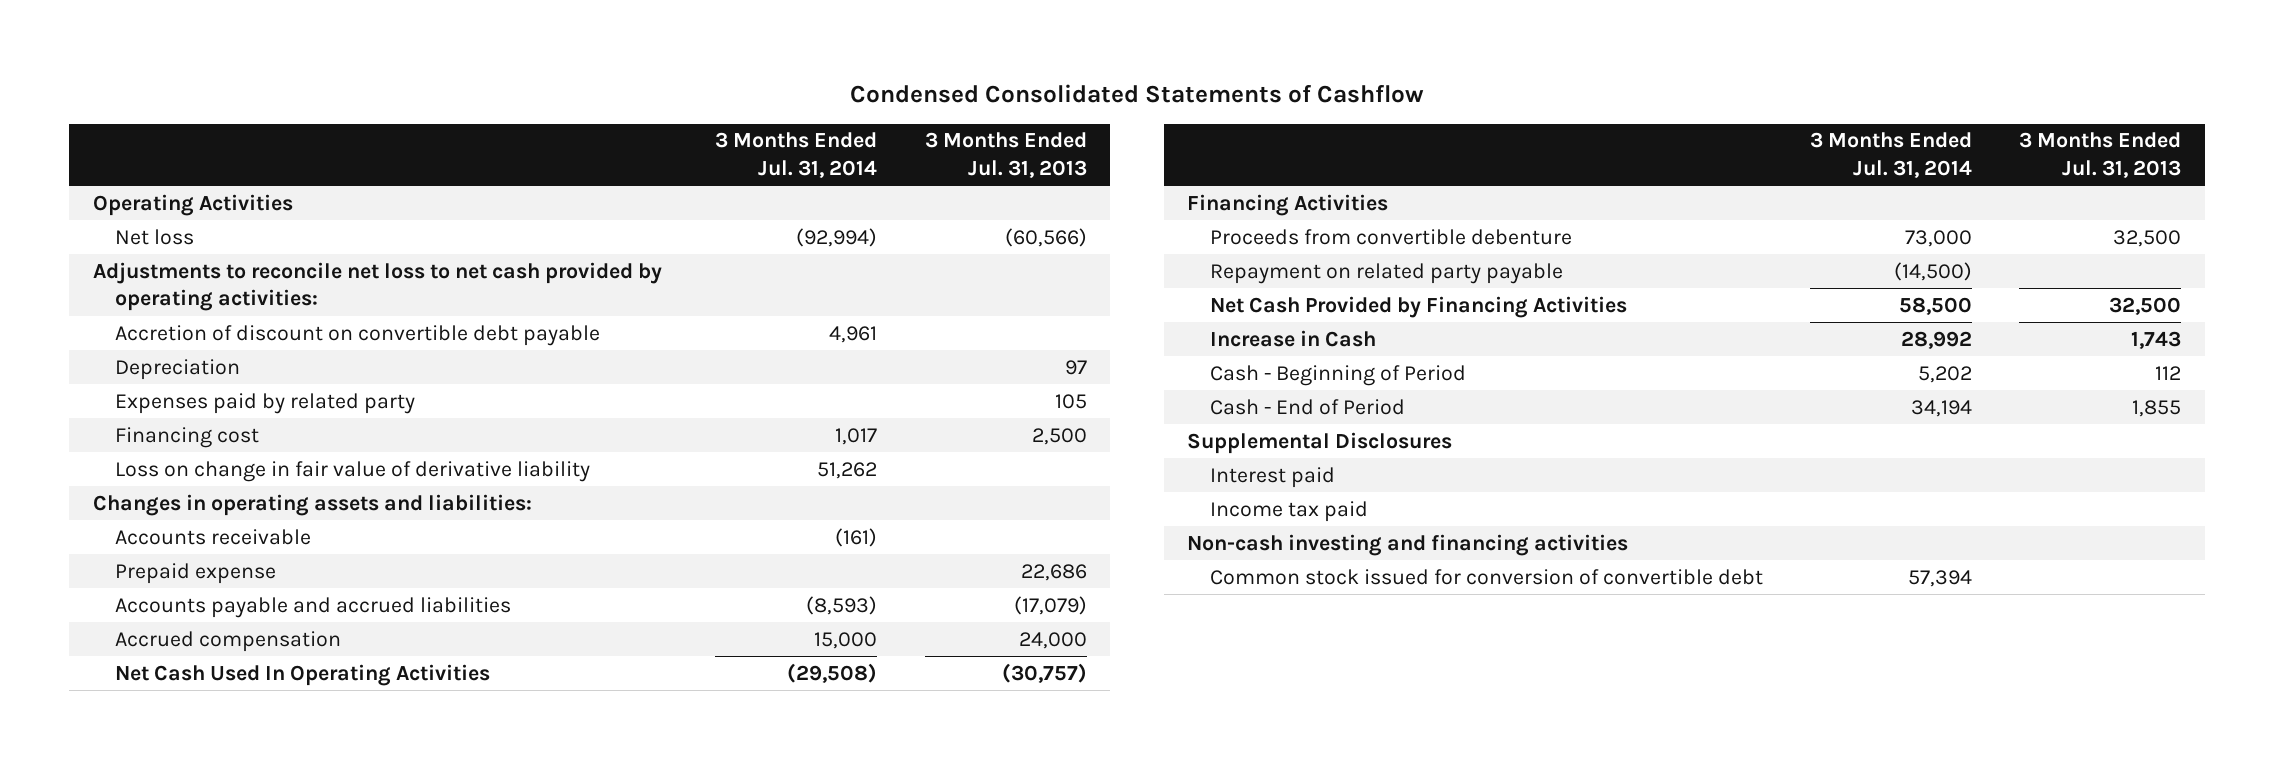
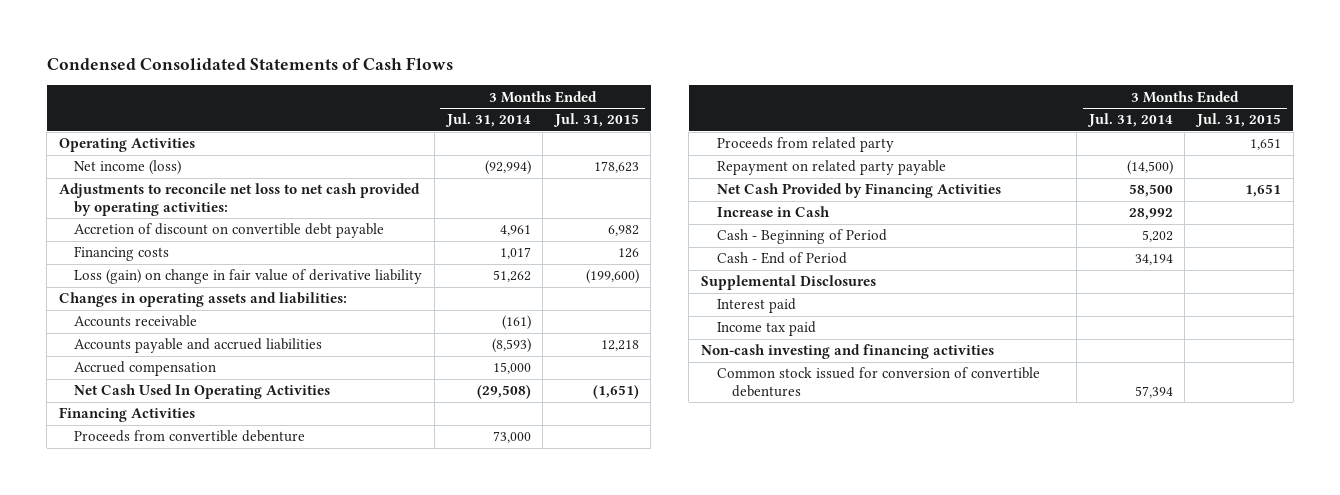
[849,84,1424,104] Condensed Consolidated Statements of Cashflow -> [46,57,453,71] Condensed Consolidated Statements of Cash Flows
[924,132,1087,179] 3 Months Ended Jul. 31, 2013 -> none
none -> [552,113,639,128] Jul. 31, 2015
[115,228,195,245] Net loss -> [74,160,182,176] Net income (loss)
[115,358,241,380] Depreciation -> none
[115,392,416,414] Expenses paid by related party -> none
[115,426,260,448] Financing cost -> [74,246,170,262] Financing costs
[115,460,591,482] Loss on change in fair value of derivative liability -> [74,269,423,285] Loss (gain) on change in fair value of derivative liability
[115,562,277,584] Prepaid expense -> none
none -> [716,137,894,153] Proceeds from related party
[1209,568,1763,585] Common stock issued for conversion of convertible debt -> [716,367,1040,397] Common stock issued for conversion of convertible debentures

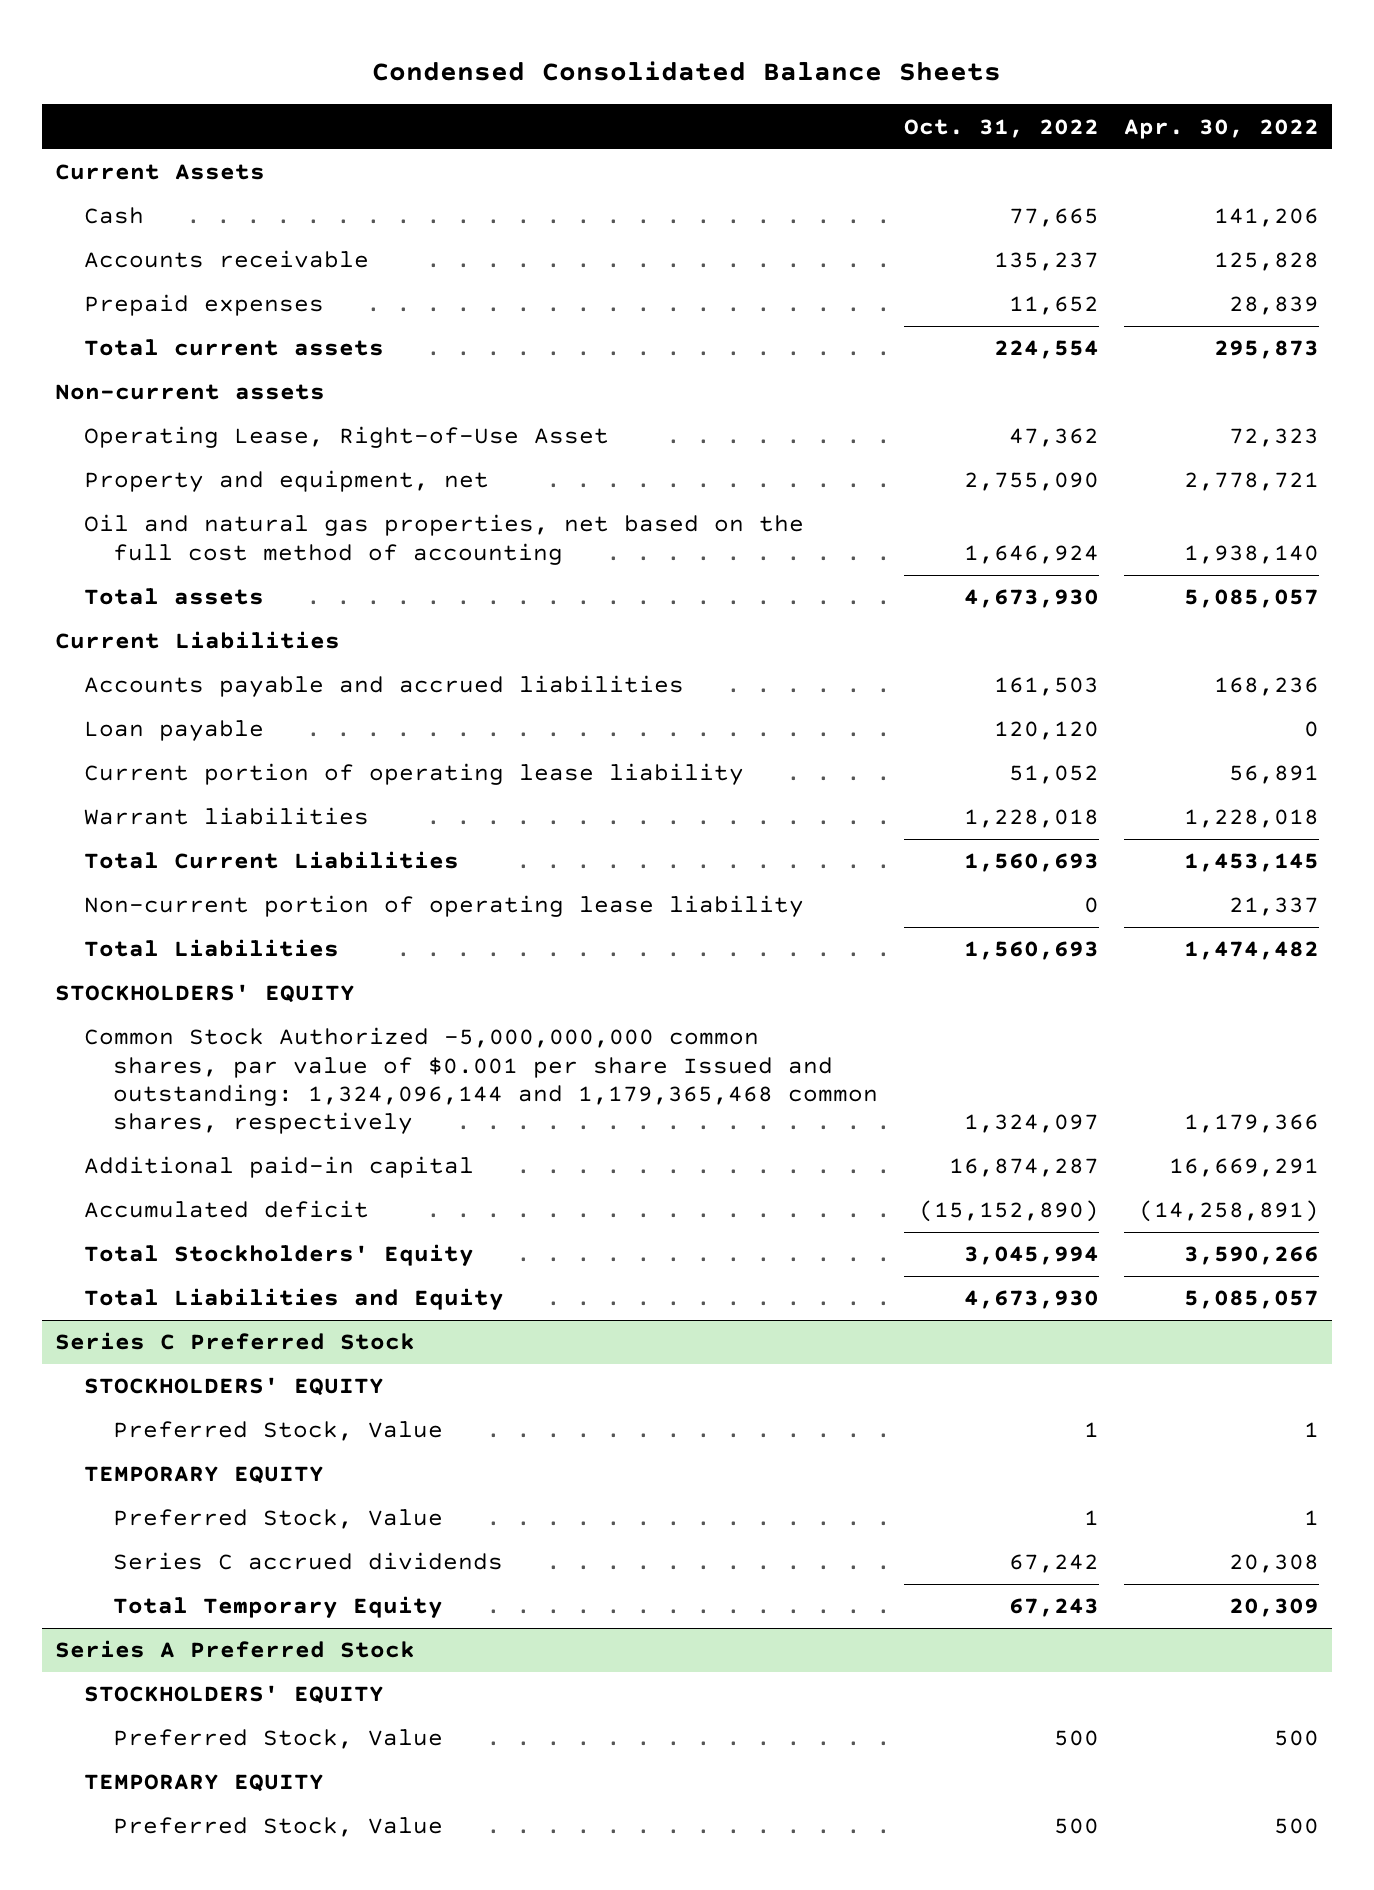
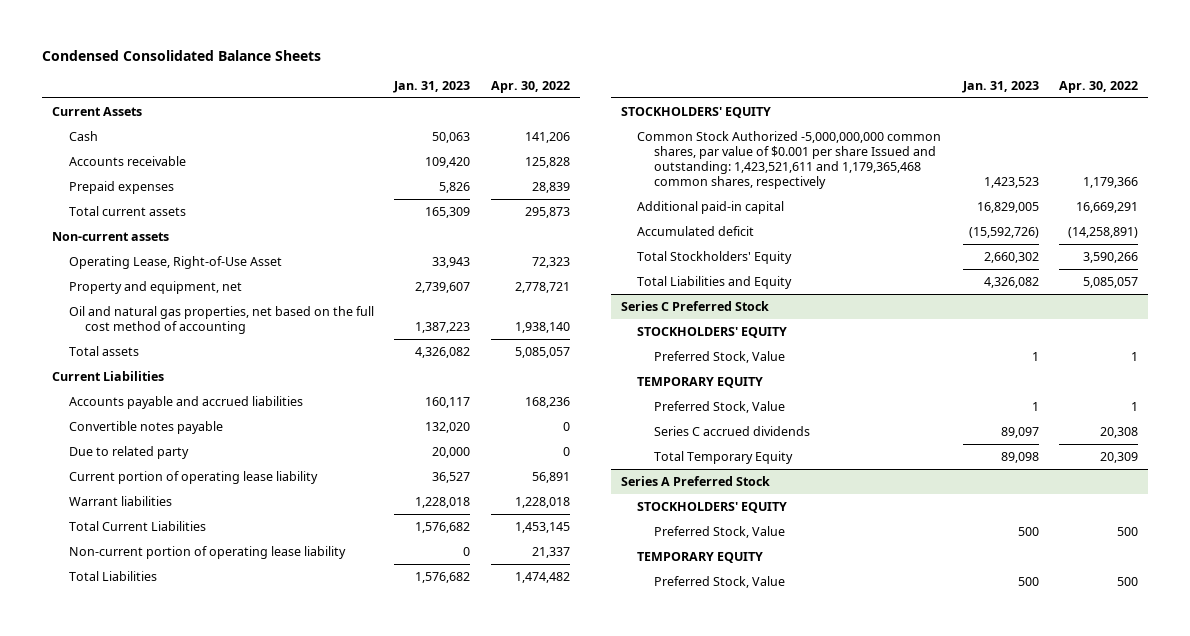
[903,118,1099,138] Oct. 31, 2022 -> none
none -> [393,81,471,94] Jan. 31, 2023
[83,720,264,742] Loan payable -> none
none -> [68,420,223,434] Convertible notes payable
none -> [68,445,189,459] Due to related party
[83,1027,879,1135] Common Stock Authorized -5,000,000,000 common shares, par value of $0.001 per share Issued and outstanding: 1,324,096,144 and 1,179,365,468 common shares, respectively -> [637,130,942,190] Common Stock Authorized -5,000,000,000 common shares, par value of $0.001 per share Issued and outstanding: 1,423,521,611 and 1,179,365,468 common shares, respectively

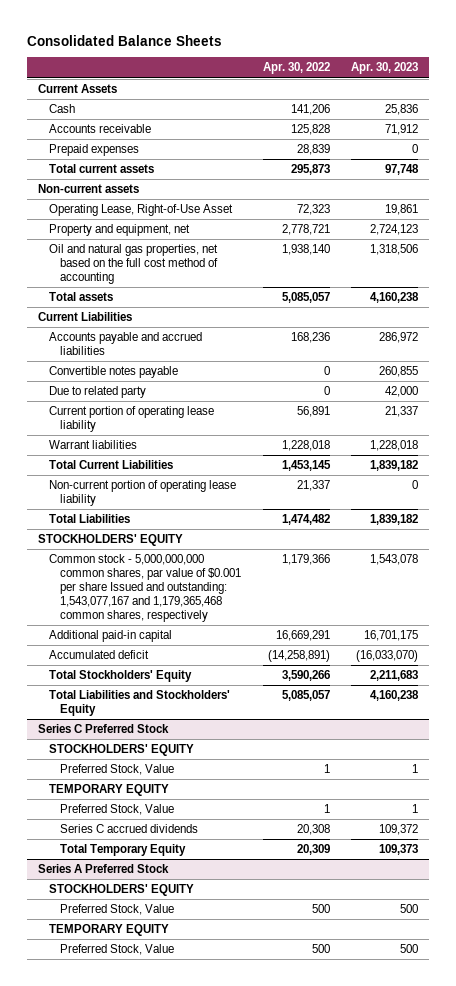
[41,50,321,62] Condensed Consolidated Balance Sheets -> [27,34,223,46] Consolidated Balance Sheets
[393,81,471,94] Jan. 31, 2023 -> none
none -> [351,62,419,75] Apr. 30, 2023
[637,130,942,190] Common Stock Authorized -5,000,000,000 common shares, par value of $0.001 per share Issued and outstanding: 1,423,521,611 and 1,179,365,468 common shares, respectively -> [49,554,242,623] Common stock - 5,000,000,000 common shares, par value of $0.001 per share Issued and outstanding: 1,543,077,167 and 1,179,365,468 common shares, respectively
[637,275,793,289] Total Liabilities and Equity -> [49,690,231,717] Total Liabilities and Stockholders' Equity

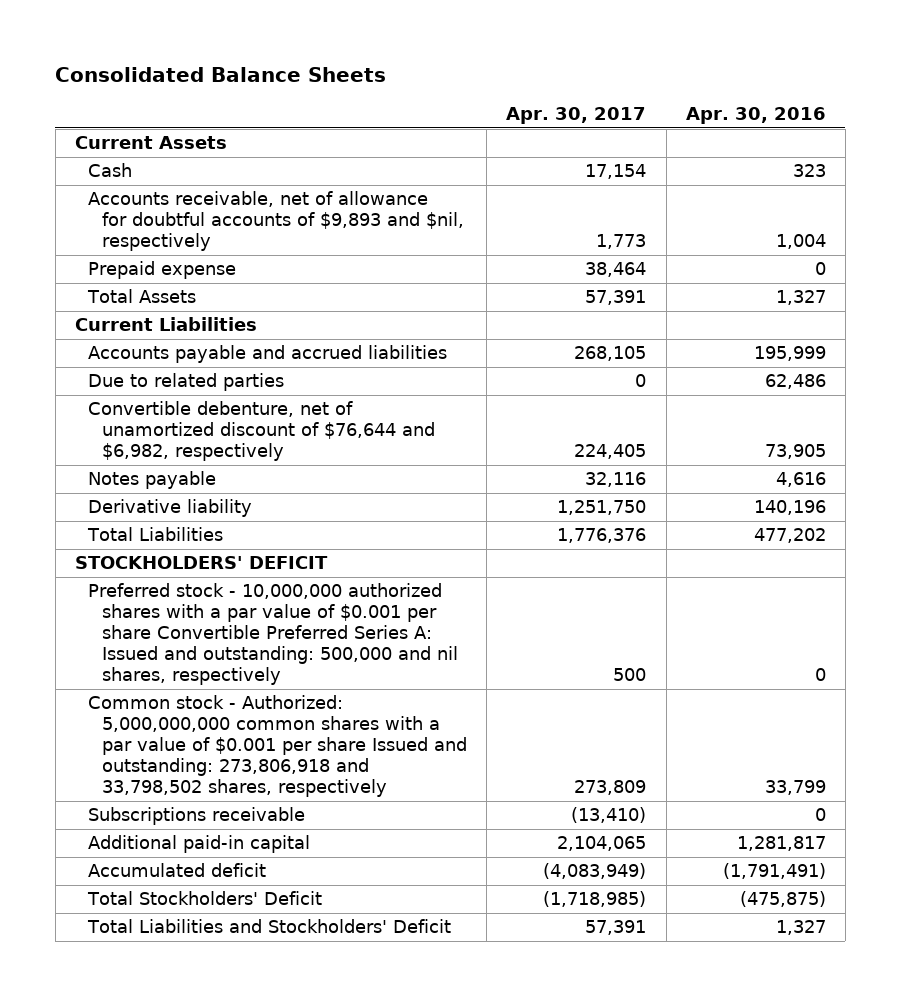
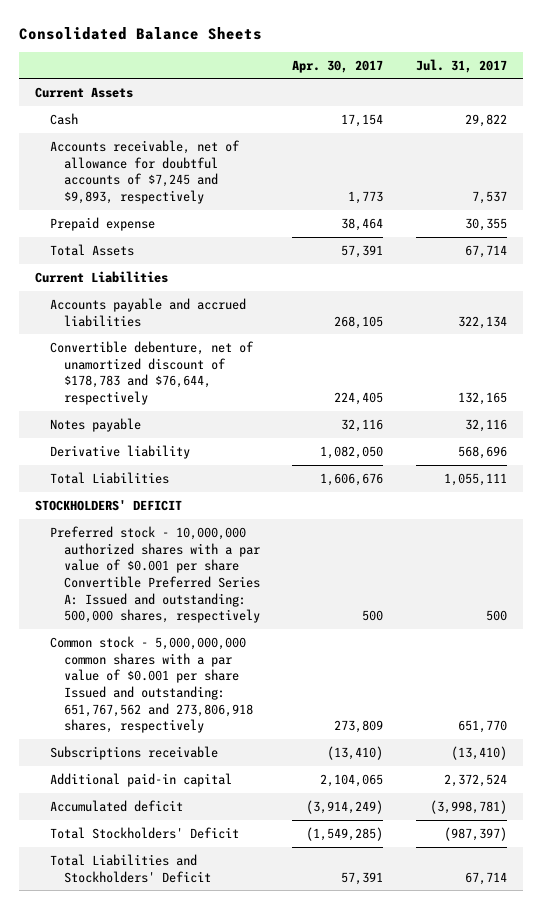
[685,107,826,125] Apr. 30, 2016 -> none
none -> [415,58,507,73] Jul. 31, 2017
[88,191,464,252] Accounts receivable, net of allowance for doubtful accounts of $9,893 and $nil, respectively -> [49,139,240,205] Accounts receivable, net of allowance for doubtful accounts of $7,245 and $9,893, respectively
[88,373,285,392] Due to related parties -> none
[88,401,435,462] Convertible debenture, net of unamortized discount of $76,644 and $6,982, respectively -> [49,340,254,406] Convertible debenture, net of unamortized discount of $178,783 and $76,644, respectively
[557,500,647,516] 1,251,750 -> [320,445,384,459] 1,082,050
[557,528,647,544] 1,776,376 -> [320,472,384,486] 1,606,676
[88,583,458,686] Preferred stock - 10,000,000 authorized shares with a par value of $0.001 per share Convertible Preferred Series A: Issued and outstanding: 500,000 and nil shares, respectively -> [49,525,261,624] Preferred stock - 10,000,000 authorized shares with a par value of $0.001 per share Convertible Preferred Series A: Issued and outstanding: 500,000 shares, respectively
[88,695,467,798] Common stock - Authorized: 5,000,000,000 common shares with a par value of $0.001 per share Issued and outstanding: 273,806,918 and 33,798,502 shares, respectively -> [49,635,254,734] Common stock - 5,000,000,000 common shares with a par value of $0.001 per share Issued and outstanding: 651,767,562 and 273,806,918 shares, respectively
[543,863,647,880] (4,083,949) -> [306,799,384,814] (3,914,249)
[543,891,647,908] (1,718,985) -> [306,826,384,841] (1,549,285)

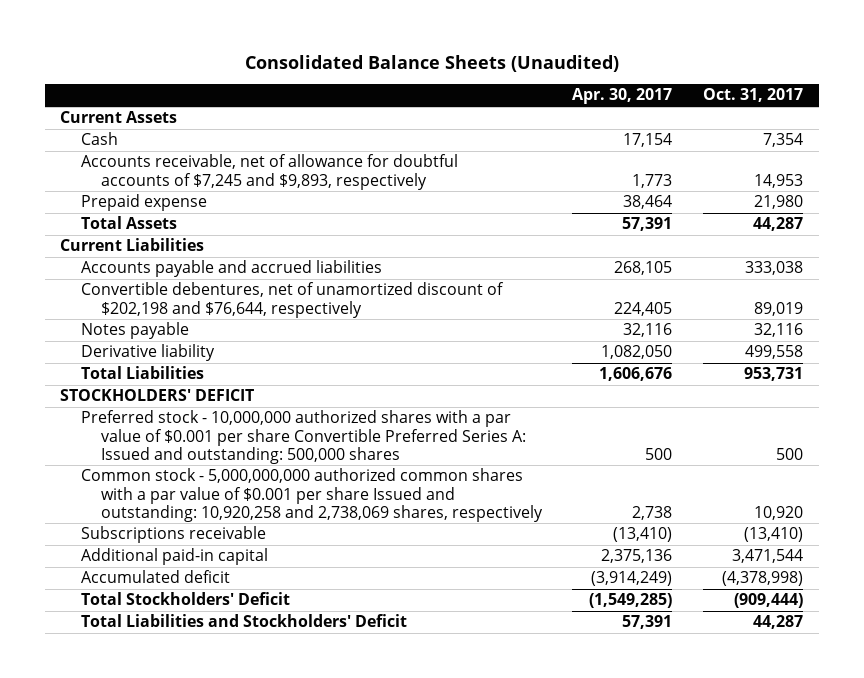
[18,26,262,40] Consolidated Balance Sheets -> [244,54,619,72] Consolidated Balance Sheets (Unaudited)
[415,58,507,73] Jul. 31, 2017 -> none
none -> [703,88,804,103] Oct. 31, 2017
[49,340,254,406] Convertible debenture, net of unamortized discount of $178,783 and $76,644, respectively -> [80,282,504,318] Convertible debentures, net of unamortized discount of $202,198 and $76,644, respectively
[49,525,261,624] Preferred stock - 10,000,000 authorized shares with a par value of $0.001 per share Convertible Preferred Series A: Issued and outstanding: 500,000 shares, respectively -> [80,410,526,464] Preferred stock - 10,000,000 authorized shares with a par value of $0.001 per share Convertible Preferred Series A: Issued and outstanding: 500,000 shares
[49,635,254,734] Common stock - 5,000,000,000 common shares with a par value of $0.001 per share Issued and outstanding: 651,767,562 and 273,806,918 shares, respectively -> [80,468,543,522] Common stock - 5,000,000,000 authorized common shares with a par value of $0.001 per share Issued and outstanding: 10,920,258 and 2,738,069 shares, respectively
[334,720,384,734] 273,809 -> [632,505,673,520] 2,738
[320,773,384,787] 2,104,065 -> [601,549,673,564] 2,375,136

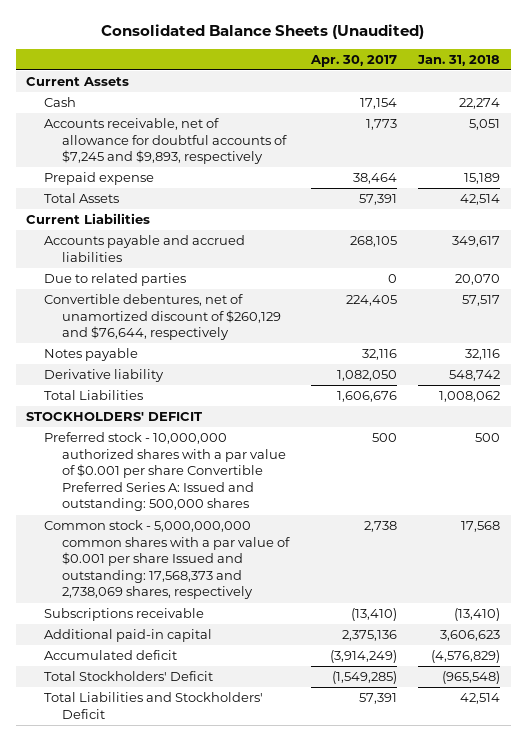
[703,88,804,103] Oct. 31, 2017 -> none
none -> [416,54,500,66] Jan. 31, 2018
none -> [44,273,187,287] Due to related parties
[80,282,504,318] Convertible debentures, net of unamortized discount of $202,198 and $76,644, respectively -> [44,294,282,341] Convertible debentures, net of unamortized discount of $260,129 and $76,644, respectively
[80,468,543,522] Common stock - 5,000,000,000 authorized common shares with a par value of $0.001 per share Issued and outstanding: 10,920,258 and 2,738,069 shares, respectively -> [44,520,291,600] Common stock - 5,000,000,000 common shares with a par value of $0.001 per share Issued and outstanding: 17,568,373 and 2,738,069 shares, respectively

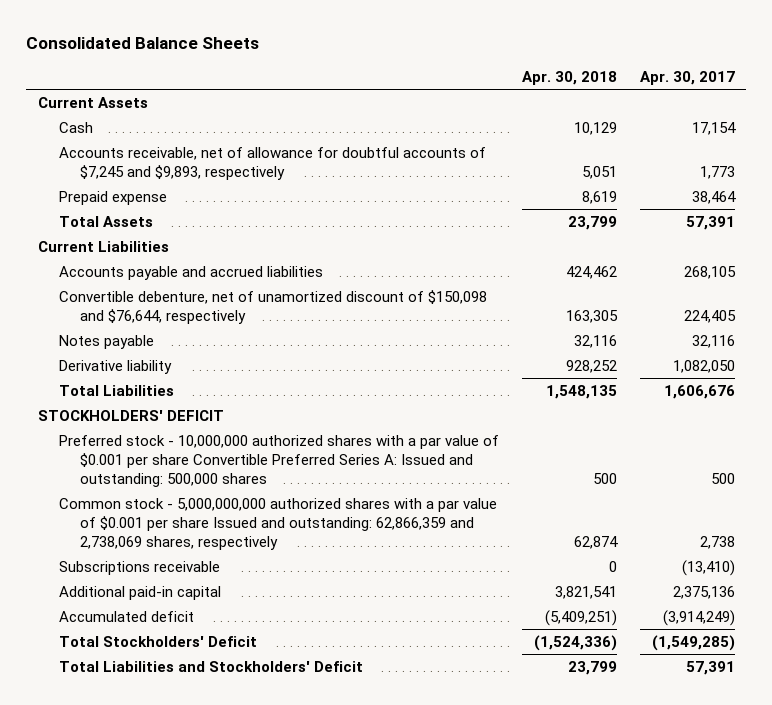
[101,23,425,39] Consolidated Balance Sheets (Unaudited) -> [26,37,260,50] Consolidated Balance Sheets
[416,54,500,66] Jan. 31, 2018 -> none
none -> [521,71,617,86] Apr. 30, 2018
[44,273,187,287] Due to related parties -> none
[44,294,282,341] Convertible debentures, net of unamortized discount of $260,129 and $76,644, respectively -> [58,289,487,325] Convertible debenture, net of unamortized discount of $150,098 and $76,644, respectively
[44,520,291,600] Common stock - 5,000,000,000 common shares with a par value of $0.001 per share Issued and outstanding: 17,568,373 and 2,738,069 shares, respectively -> [58,497,497,551] Common stock - 5,000,000,000 authorized shares with a par value of $0.001 per share Issued and outstanding: 62,866,359 and 2,738,069 shares, respectively

